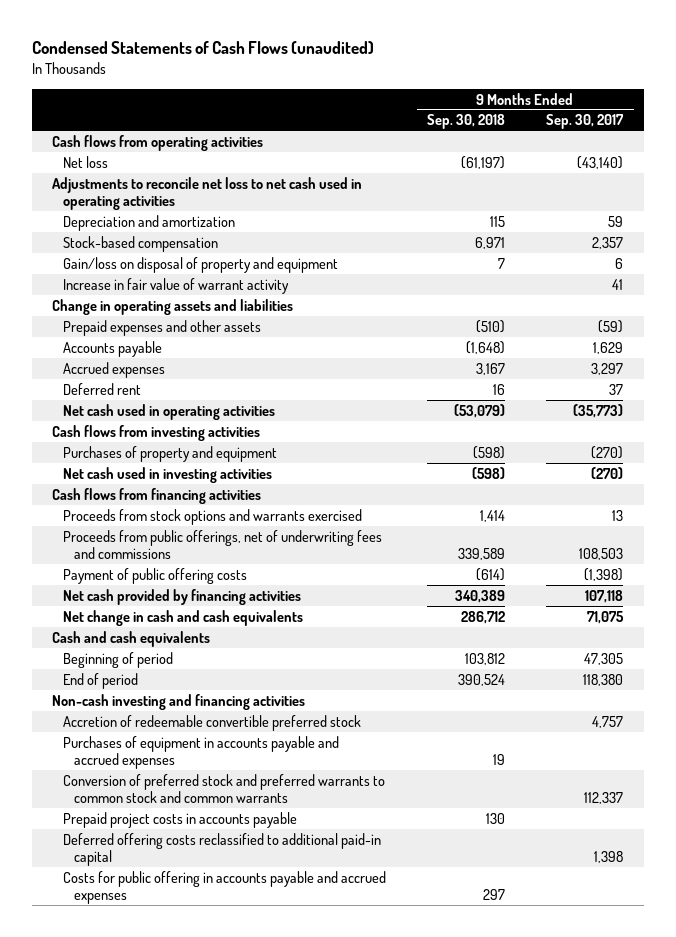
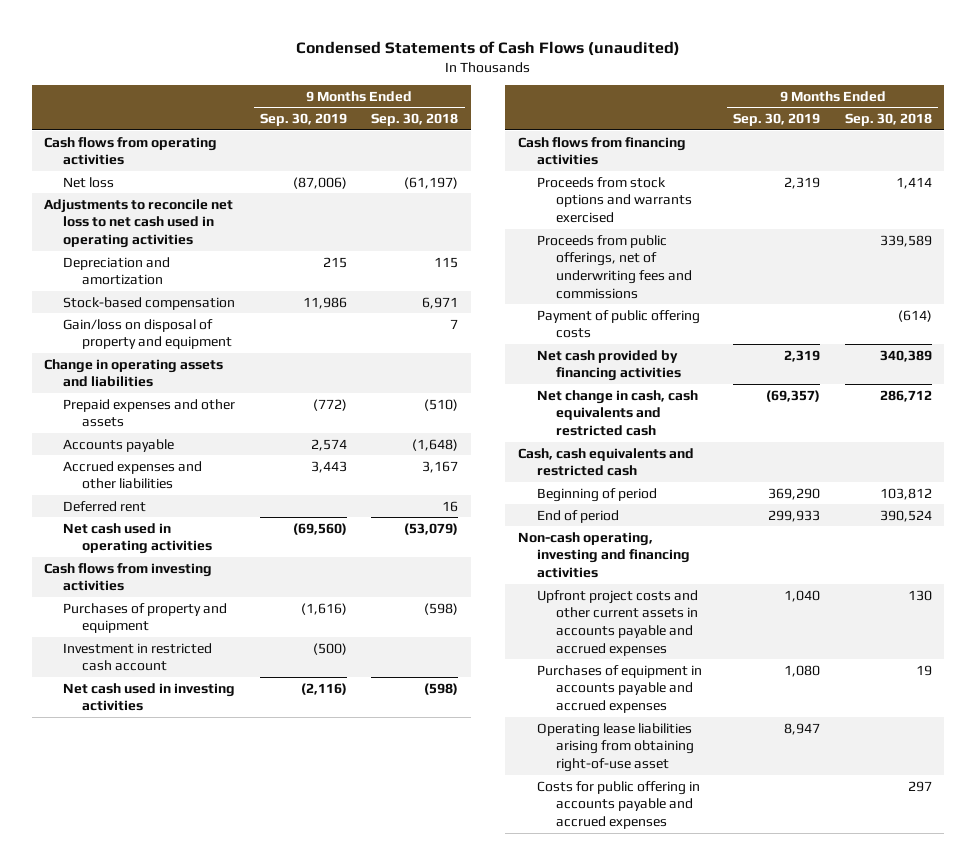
[546,114,625,130] Sep. 30, 2017 -> none
none -> [259,113,347,127] Sep. 30, 2019
[63,277,290,294] Increase in fair value of warrant activity -> none
[63,361,166,378] Accrued expenses -> [63,460,203,490] Accrued expenses and other liabilities
none -> [63,642,213,672] Investment in restricted cash account
[63,609,304,626] Net change in cash and cash equivalents -> [536,389,698,436] Net change in cash, cash equivalents and restricted cash
[52,630,211,647] Cash and cash equivalents -> [517,447,694,477] Cash, cash equivalents and restricted cash
[63,714,362,731] Accretion of redeemable convertible preferred stock -> none
[52,693,306,710] Non-cash investing and financing activities -> [517,531,690,578] Non-cash operating, investing and financing activities
none -> [536,589,698,656] Upfront project costs and other current assets in accounts payable and accrued expenses
[63,773,386,803] Conversion of preferred stock and preferred warrants to common stock and common warrants -> none
[63,811,298,828] Prepaid project costs in accounts payable -> none
[63,832,382,866] Deferred offering costs reclassified to additional paid-in capital -> none
none -> [536,722,694,772] Operating lease liabilities arising from obtaining right-of-use asset

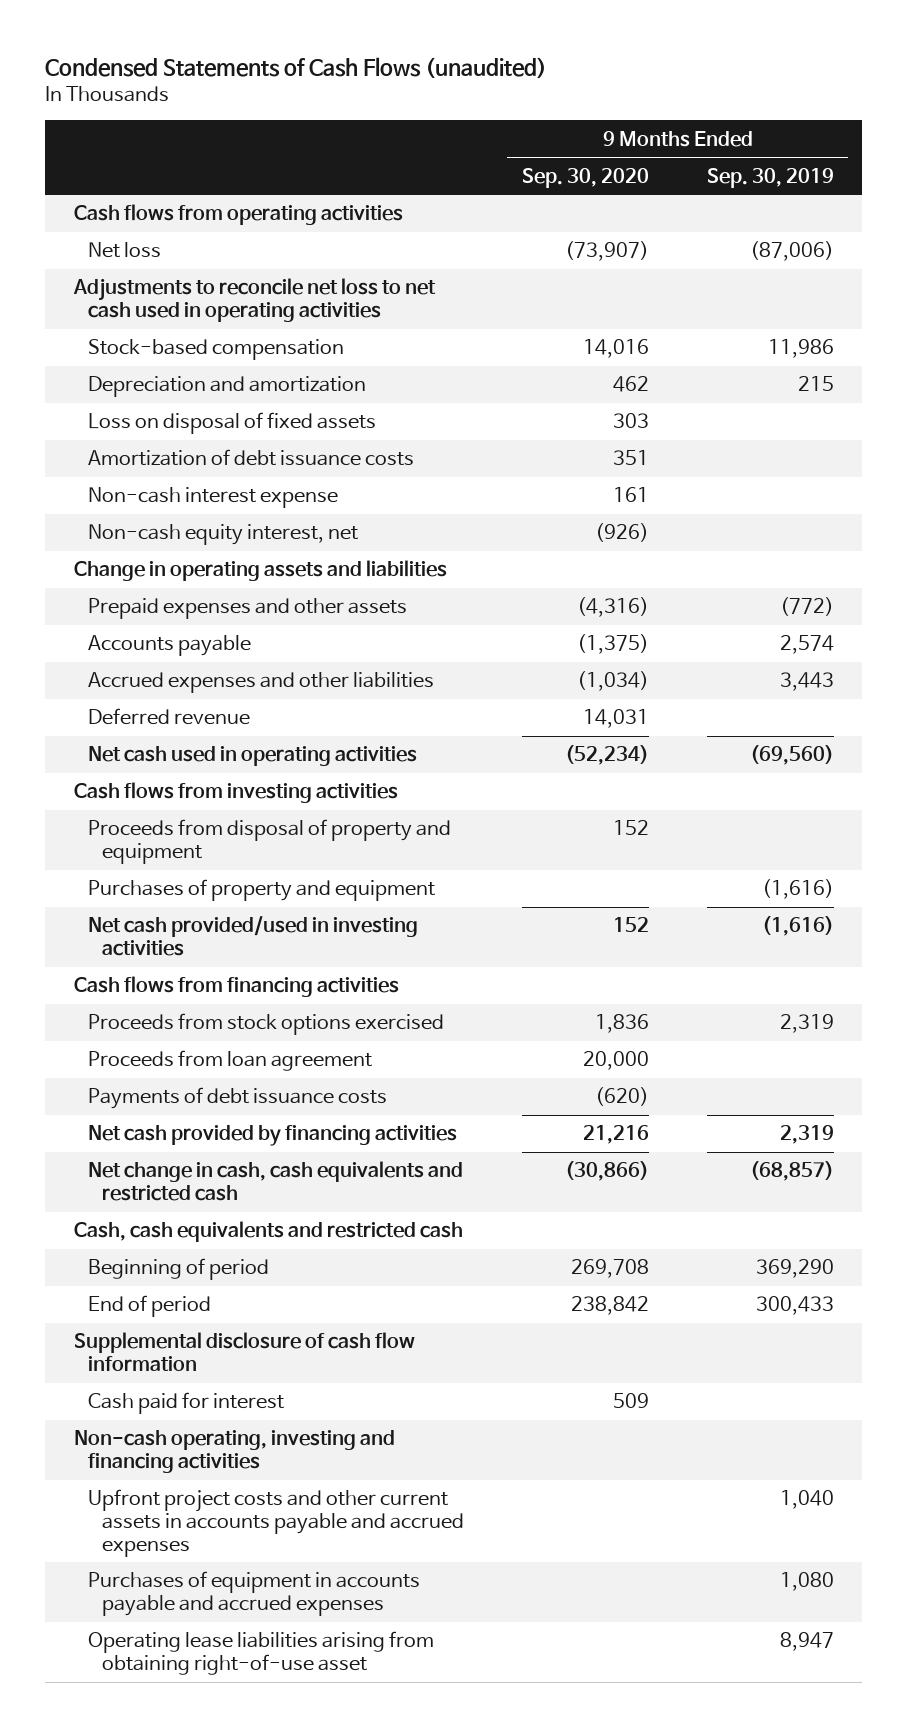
[371,113,459,127] Sep. 30, 2018 -> none
none -> [521,167,649,188] Sep. 30, 2020
[63,256,171,286] Depreciation and amortization -> [87,376,366,398] Depreciation and amortization
[63,318,233,350] Gain/loss on disposal of property and equipment -> [87,412,376,435] Loss on disposal of fixed assets
none -> [87,449,414,467] Amortization of debt issuance costs
none -> [87,487,338,509] Non-cash interest expense
none -> [87,524,358,546] Non-cash equity interest, net
[63,500,147,512] Deferred rent -> none
none -> [87,708,250,726] Deferred revenue
none -> [87,819,451,865] Proceeds from disposal of property and equipment
[63,642,213,672] Investment in restricted cash account -> none
[63,682,236,712] Net cash used in investing activities -> [87,916,418,957] Net cash provided/used in investing activities
[300,682,347,695] (2,116) -> [761,916,834,937] (1,616)
[536,234,692,299] Proceeds from public offerings, net of underwriting fees and commissions -> none
[536,309,700,339] Payment of public offering costs -> none
[536,176,692,223] Proceeds from stock options and warrants exercised -> [87,1013,444,1036] Proceeds from stock options exercised
none -> [87,1050,372,1072] Proceeds from loan agreement
none -> [87,1087,387,1110] Payments of debt issuance costs
[766,389,821,402] (69,357) -> [749,1161,834,1182] (68,857)
[768,509,821,522] 299,933 -> [755,1296,834,1316] 300,433
none -> [73,1332,415,1372] Supplemental disclosure of cash flow information
none -> [87,1392,284,1415] Cash paid for interest
[536,780,700,829] Costs for public offering in accounts payable and accrued expenses -> none

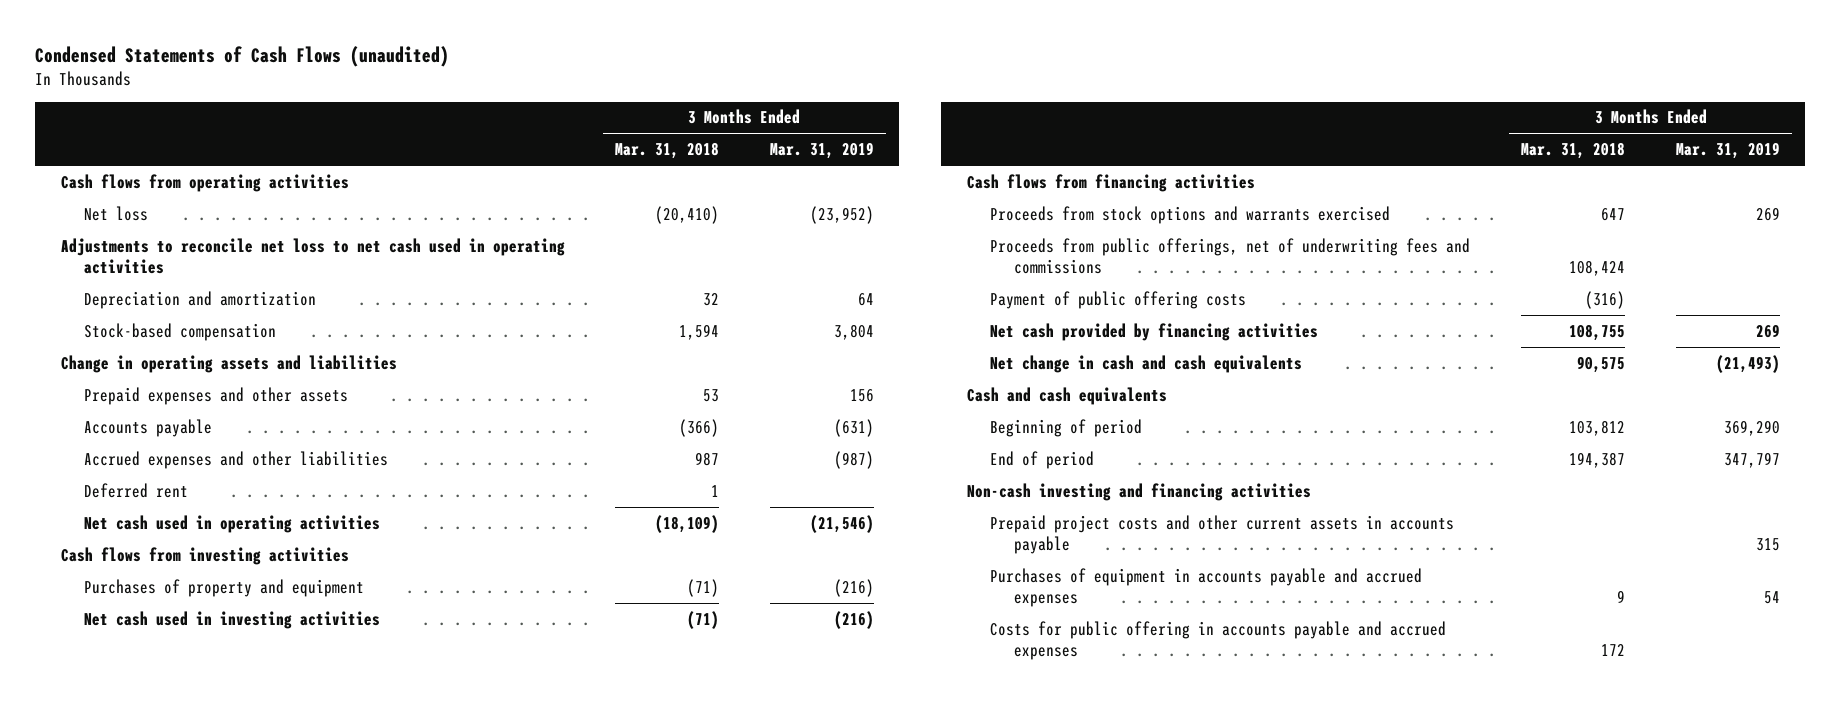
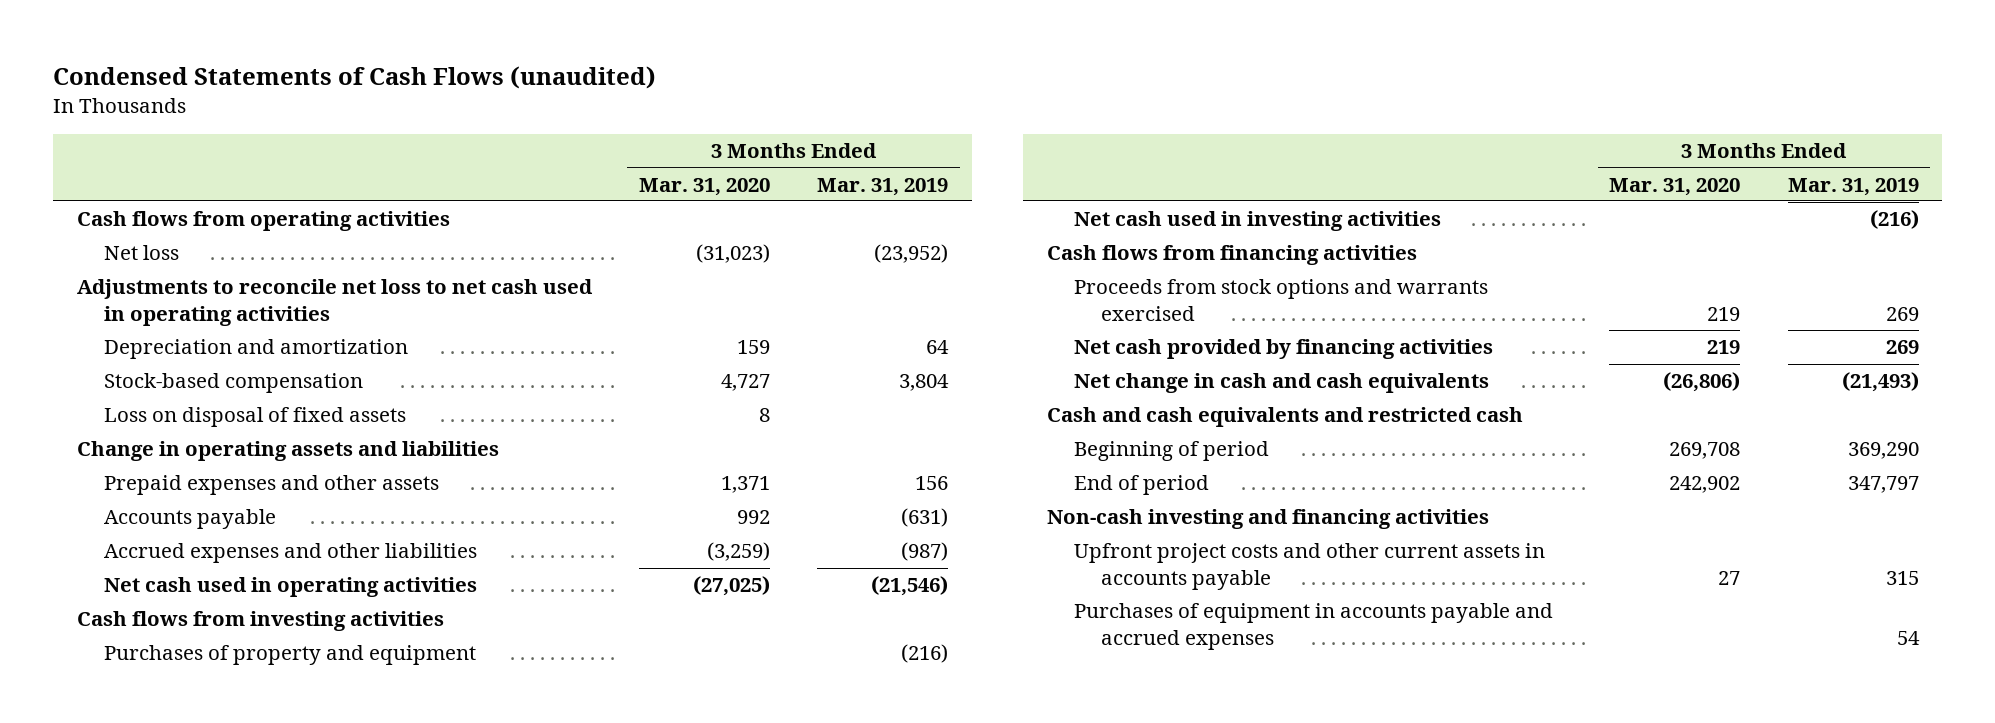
[615,142,720,160] Mar. 31, 2018 -> none
none -> [638,177,770,196] Mar. 31, 2020
none -> [103,407,406,428] Loss on disposal of fixed assets
[84,482,189,498] Deferred rent -> none
[990,237,1471,275] Proceeds from public offerings, net of underwriting fees and commissions -> none
[990,290,1247,309] Payment of public offering costs -> none
[966,386,1167,405] Cash and cash equivalents -> [1047,407,1524,428] Cash and cash equivalents and restricted cash
[990,514,1455,555] Prepaid project costs and other current assets in accounts payable -> [1074,543,1546,590] Upfront project costs and other current assets in accounts payable
[990,620,1447,661] Costs for public offering in accounts payable and accrued expenses -> none

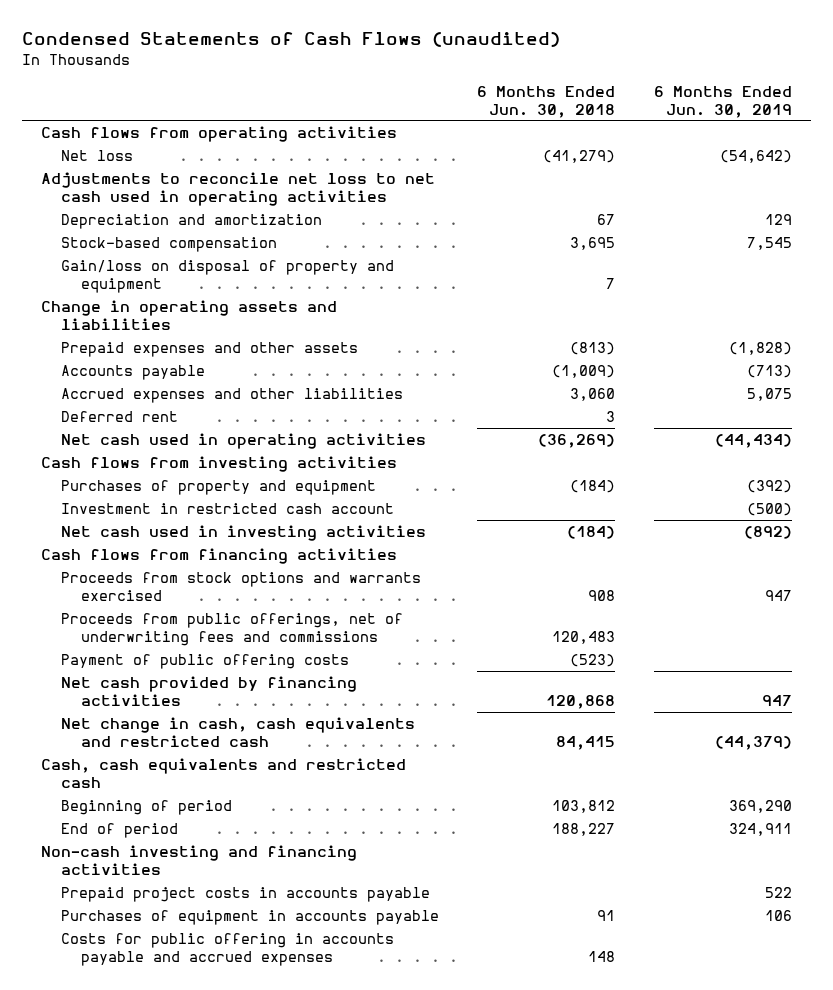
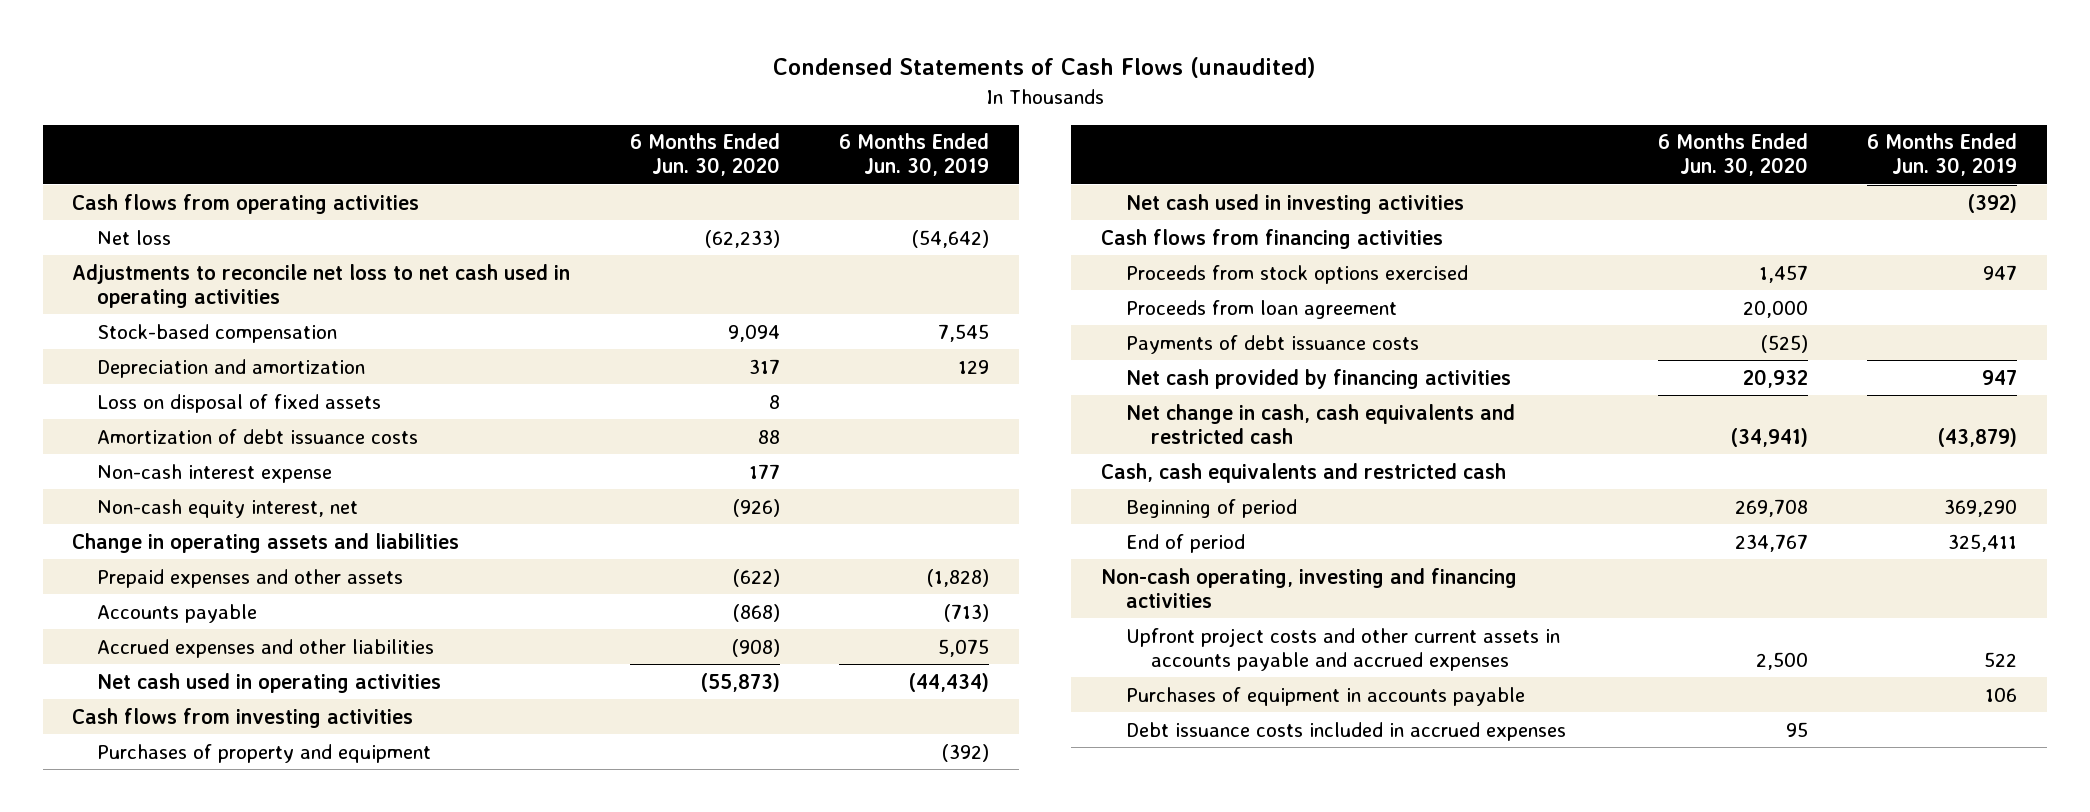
[477,85,616,118] 6 Months Ended Jun. 30, 2018 -> none
none -> [629,133,780,177] 6 Months Ended Jun. 30, 2020
[61,213,323,229] Depreciation and amortization -> [97,358,366,378] Depreciation and amortization
[61,259,395,293] Gain/loss on disposal of property and equipment -> [97,393,382,413] Loss on disposal of fixed assets
none -> [97,428,419,444] Amortization of debt issuance costs
none -> [97,463,333,483] Non-cash interest expense
none -> [97,498,359,518] Non-cash equity interest, net
[61,410,179,422] Deferred rent -> none
[61,502,395,514] Investment in restricted cash account -> none
[743,525,792,539] (892) -> [1968,193,2018,213] (392)
[61,612,404,646] Proceeds from public offerings, net of underwriting fees and commissions -> none
[61,653,350,669] Payment of public offering costs -> none
[61,571,422,601] Proceeds from stock options and warrants exercised -> [1125,264,1468,284] Proceeds from stock options exercised
none -> [1125,299,1397,319] Proceeds from loan agreement
none -> [1125,334,1419,354] Payments of debt issuance costs
[714,735,792,750] (44,379) -> [1938,427,2018,447] (43,879)
[728,822,792,836] 324,911 -> [1948,533,2018,552] 325,411
[41,844,358,875] Non-cash investing and financing activities -> [1100,567,1517,608] Non-cash operating, investing and financing activities
[61,886,431,902] Prepaid project costs in accounts payable -> [1125,627,1560,671] Upfront project costs and other current assets in accounts payable and accrued expenses
[61,932,395,966] Costs for public offering in accounts payable and accrued expenses -> none
none -> [1125,721,1566,741] Debt issuance costs included in accrued expenses

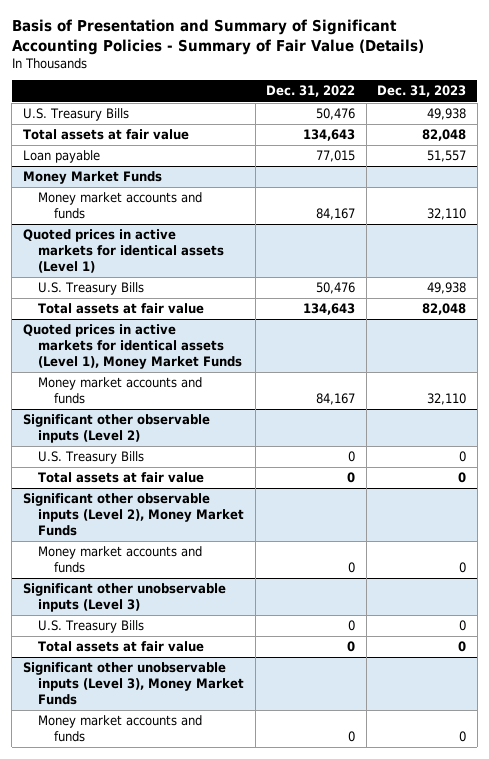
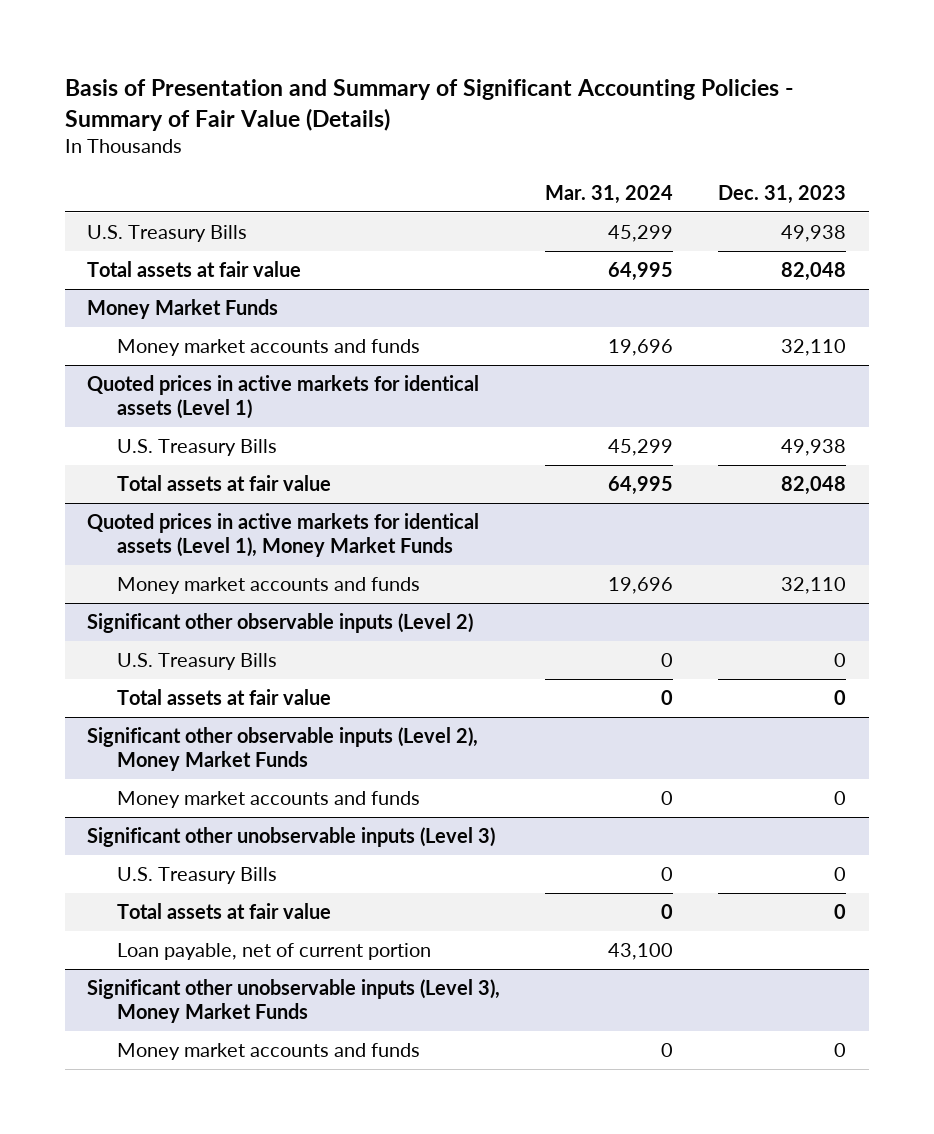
[266,85,356,98] Dec. 31, 2022 -> none
none -> [545,184,674,204] Mar. 31, 2024
[22,150,100,164] Loan payable -> none
none -> [116,943,431,961] Loan payable, net of current portion

